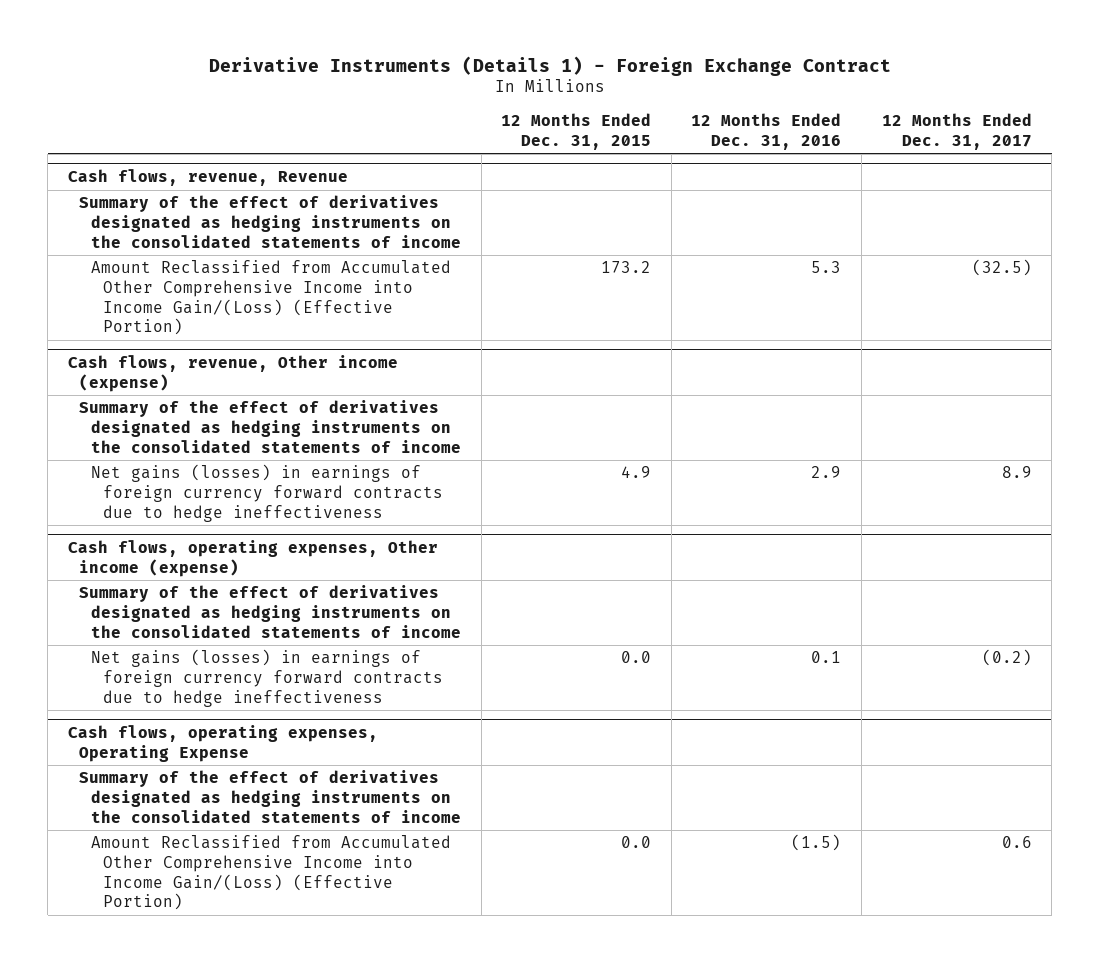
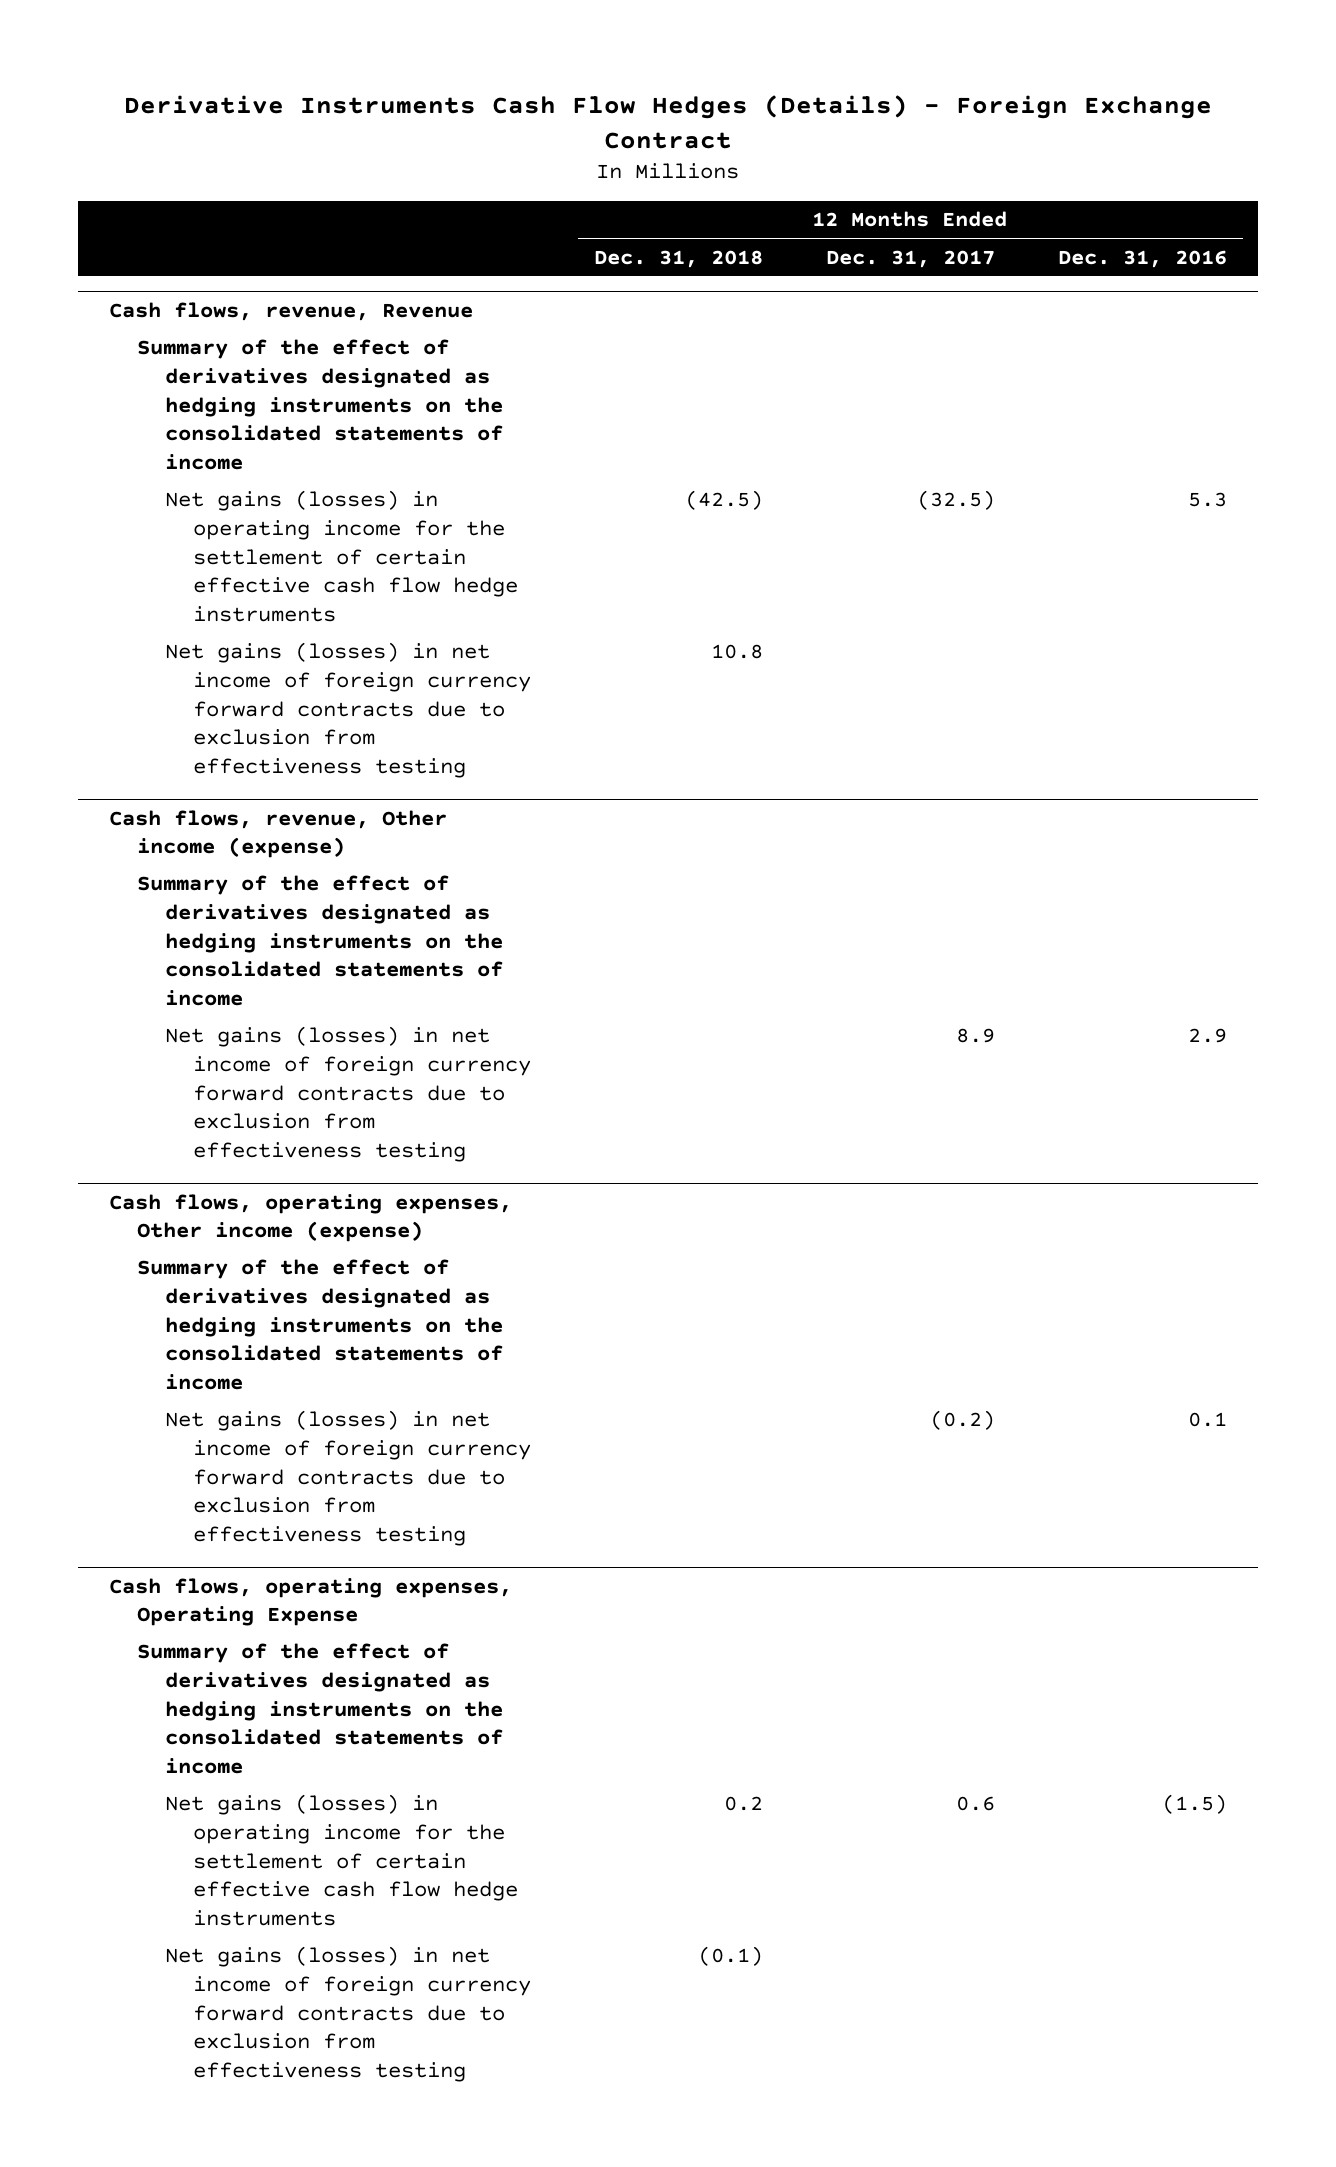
[208,55,891,76] Derivative Instruments (Details 1) - Foreign Exchange Contract -> [123,94,1212,149] Derivative Instruments Cash Flow Hedges (Details) - Foreign Exchange Contract
[501,113,652,150] 12 Months Ended Dec. 31, 2015 -> none
none -> [594,249,764,268] Dec. 31, 2018
[90,260,451,336] Amount Reclassified from Accumulated Other Comprehensive Income into Income Gain/(Loss) (Effective Portion) -> [165,490,519,622] Net gains (losses) in operating income for the settlement of certain effective cash flow hedge instruments
none -> [165,642,532,778] Net gains (losses) in net income of foreign currency forward contracts due to exclusion from effectiveness testing
[90,464,443,522] Net gains (losses) in earnings of foreign currency forward contracts due to hedge ineffectiveness -> [165,1026,532,1162] Net gains (losses) in net income of foreign currency forward contracts due to exclusion from effectiveness testing
[90,649,443,707] Net gains (losses) in earnings of foreign currency forward contracts due to hedge ineffectiveness -> [165,1410,532,1546] Net gains (losses) in net income of foreign currency forward contracts due to exclusion from effectiveness testing
[90,835,451,911] Amount Reclassified from Accumulated Other Comprehensive Income into Income Gain/(Loss) (Effective Portion) -> [165,1794,519,1926] Net gains (losses) in operating income for the settlement of certain effective cash flow hedge instruments
none -> [165,1946,532,2082] Net gains (losses) in net income of foreign currency forward contracts due to exclusion from effectiveness testing

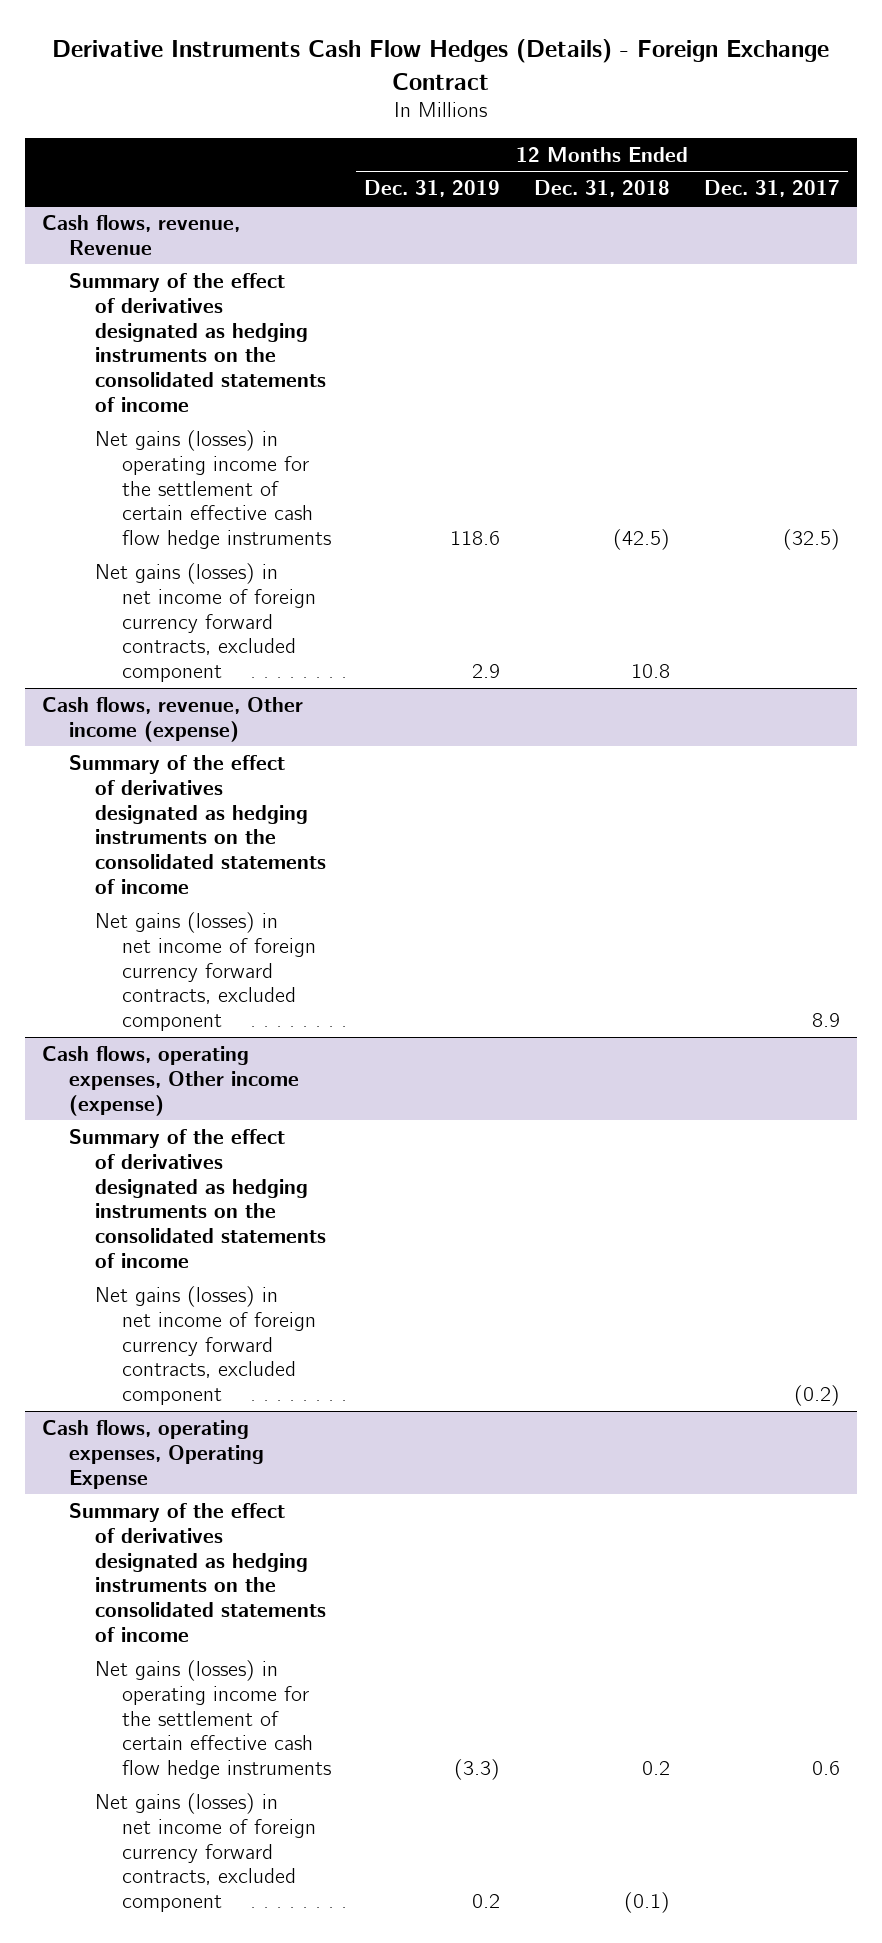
[1057,249,1227,268] Dec. 31, 2016 -> none
none -> [364,180,501,198] Dec. 31, 2019
[165,642,532,778] Net gains (losses) in net income of foreign currency forward contracts due to exclusion from effectiveness testing -> [95,562,316,683] Net gains (losses) in net income of foreign currency forward contracts, excluded component
[165,1026,532,1162] Net gains (losses) in net income of foreign currency forward contracts due to exclusion from effectiveness testing -> [95,911,316,1032] Net gains (losses) in net income of foreign currency forward contracts, excluded component
[165,1410,532,1546] Net gains (losses) in net income of foreign currency forward contracts due to exclusion from effectiveness testing -> [95,1285,316,1406] Net gains (losses) in net income of foreign currency forward contracts, excluded component
[165,1946,532,2082] Net gains (losses) in net income of foreign currency forward contracts due to exclusion from effectiveness testing -> [95,1792,316,1913] Net gains (losses) in net income of foreign currency forward contracts, excluded component

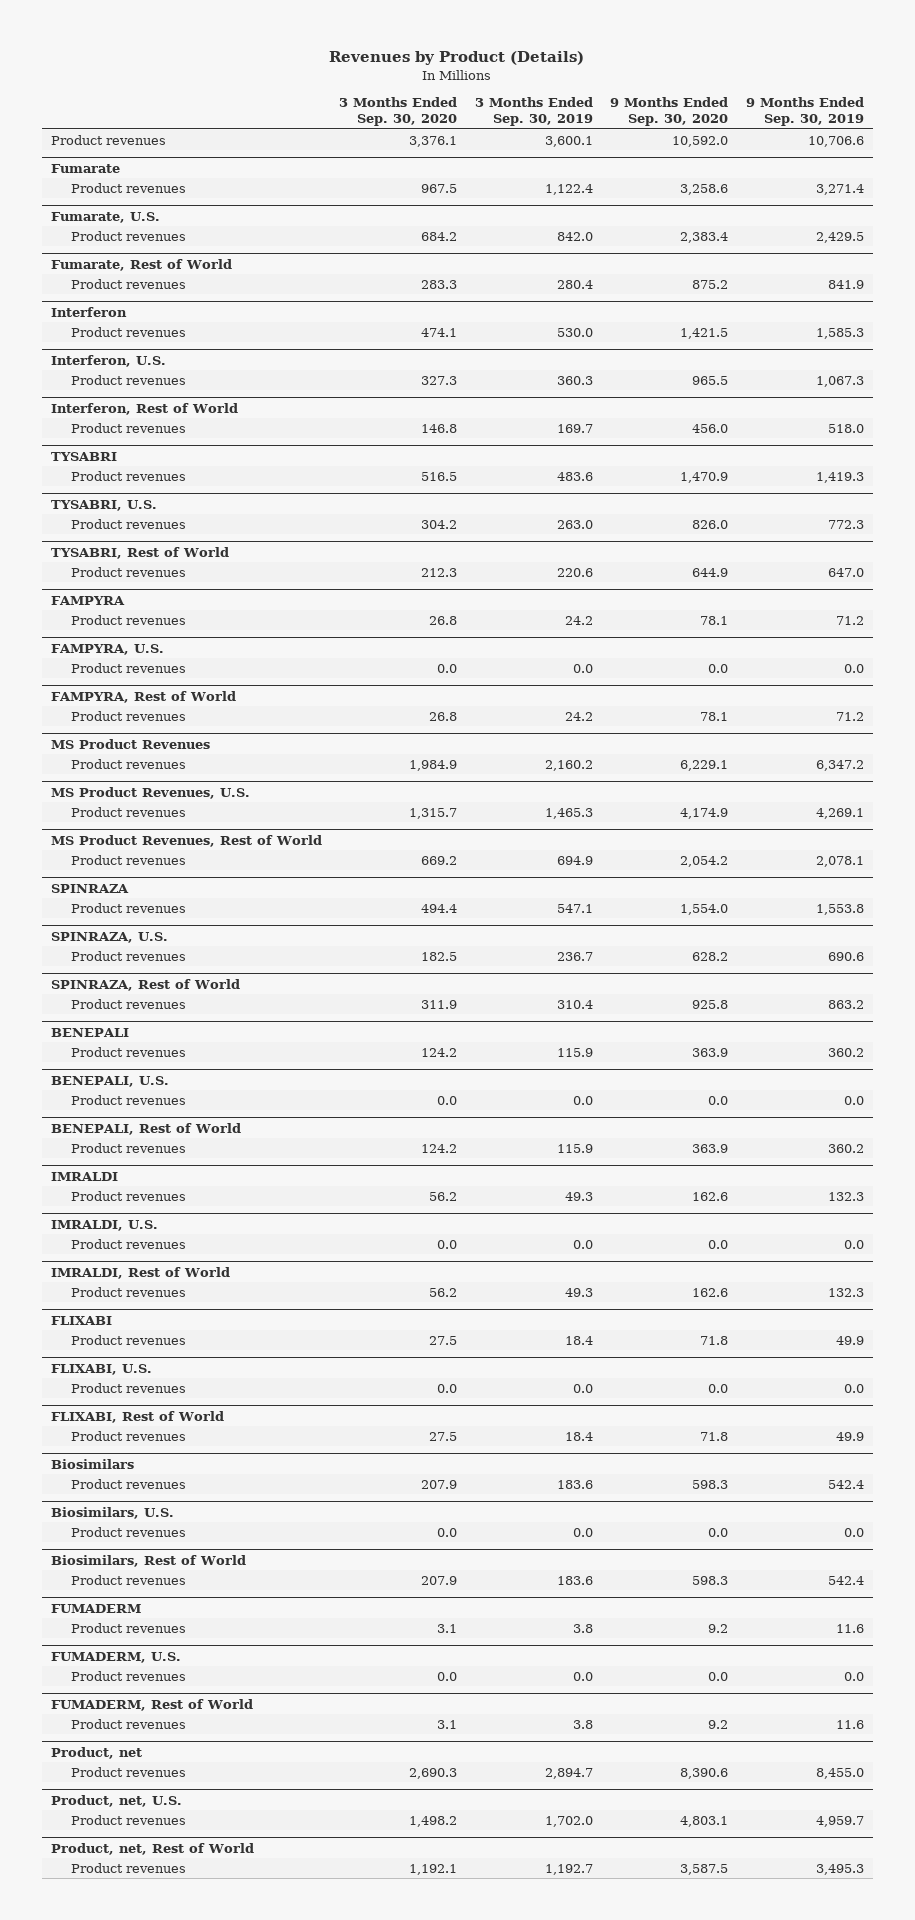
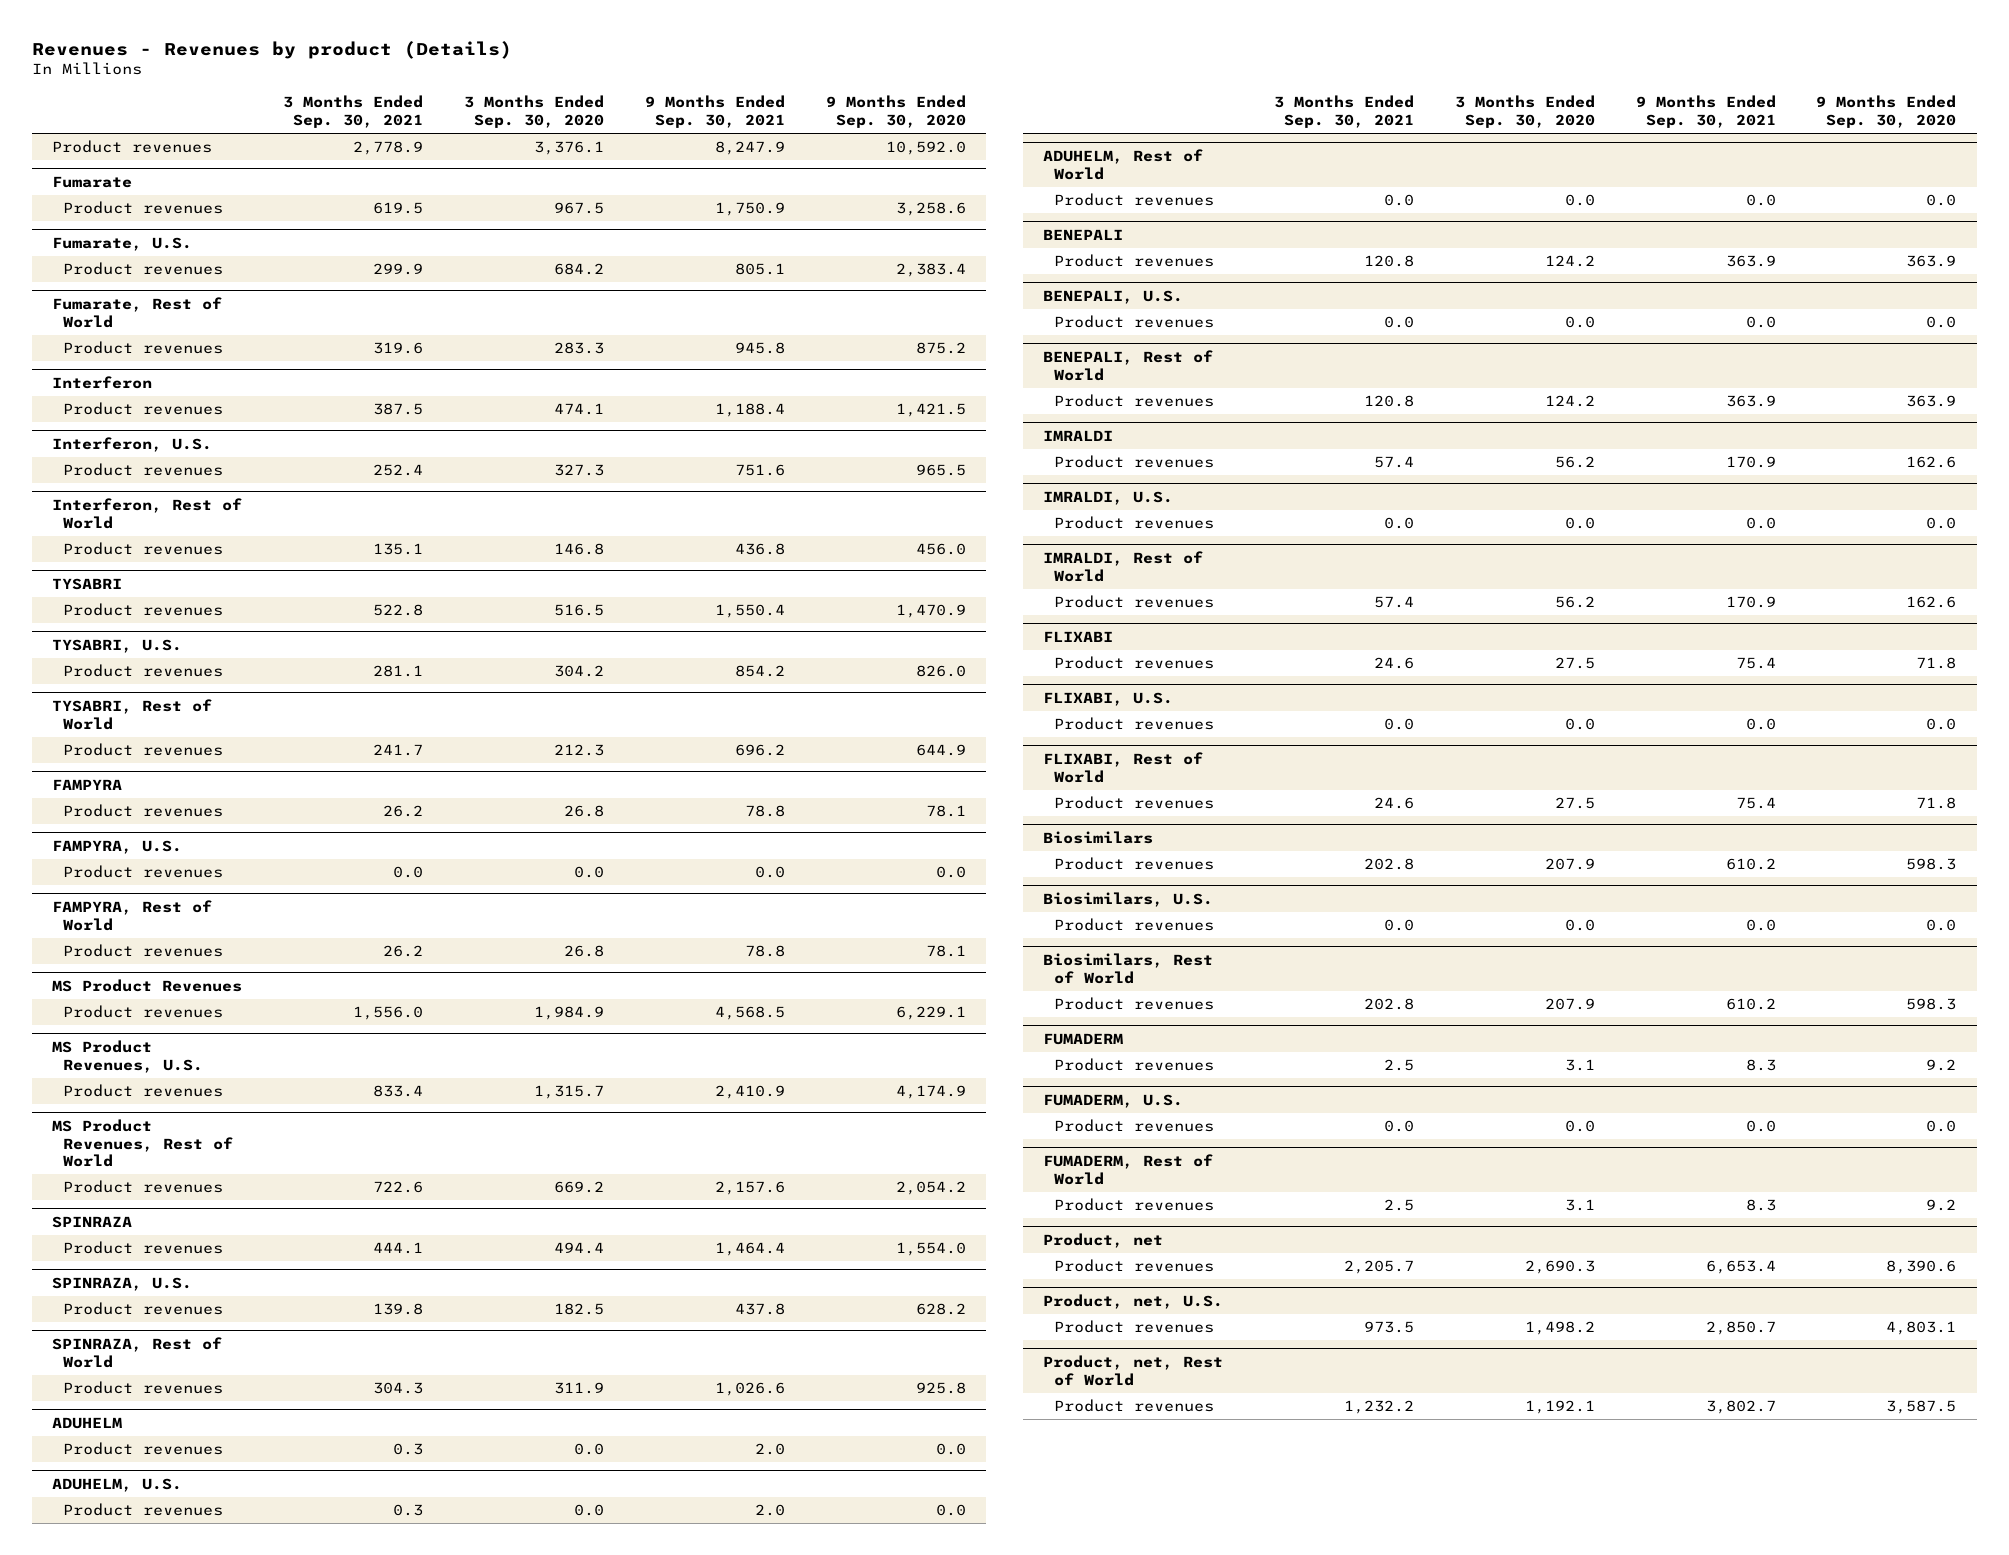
[329,51,585,66] Revenues by Product (Details) -> [31,40,512,59] Revenues - Revenues by product (Details)
[474,97,593,127] 3 Months Ended Sep. 30, 2019 -> none
[746,97,865,127] 9 Months Ended Sep. 30, 2019 -> none
none -> [283,95,424,129] 3 Months Ended Sep. 30, 2021
none -> [644,95,785,129] 9 Months Ended Sep. 30, 2021
none -> [52,1417,123,1430] ADUHELM
none -> [63,1442,224,1456] Product revenues
none -> [52,1478,183,1493] ADUHELM, U.S.
none -> [63,1503,224,1517] Product revenues
none -> [1043,149,1204,180] ADUHELM, Rest of World
none -> [1054,193,1215,207] Product revenues

